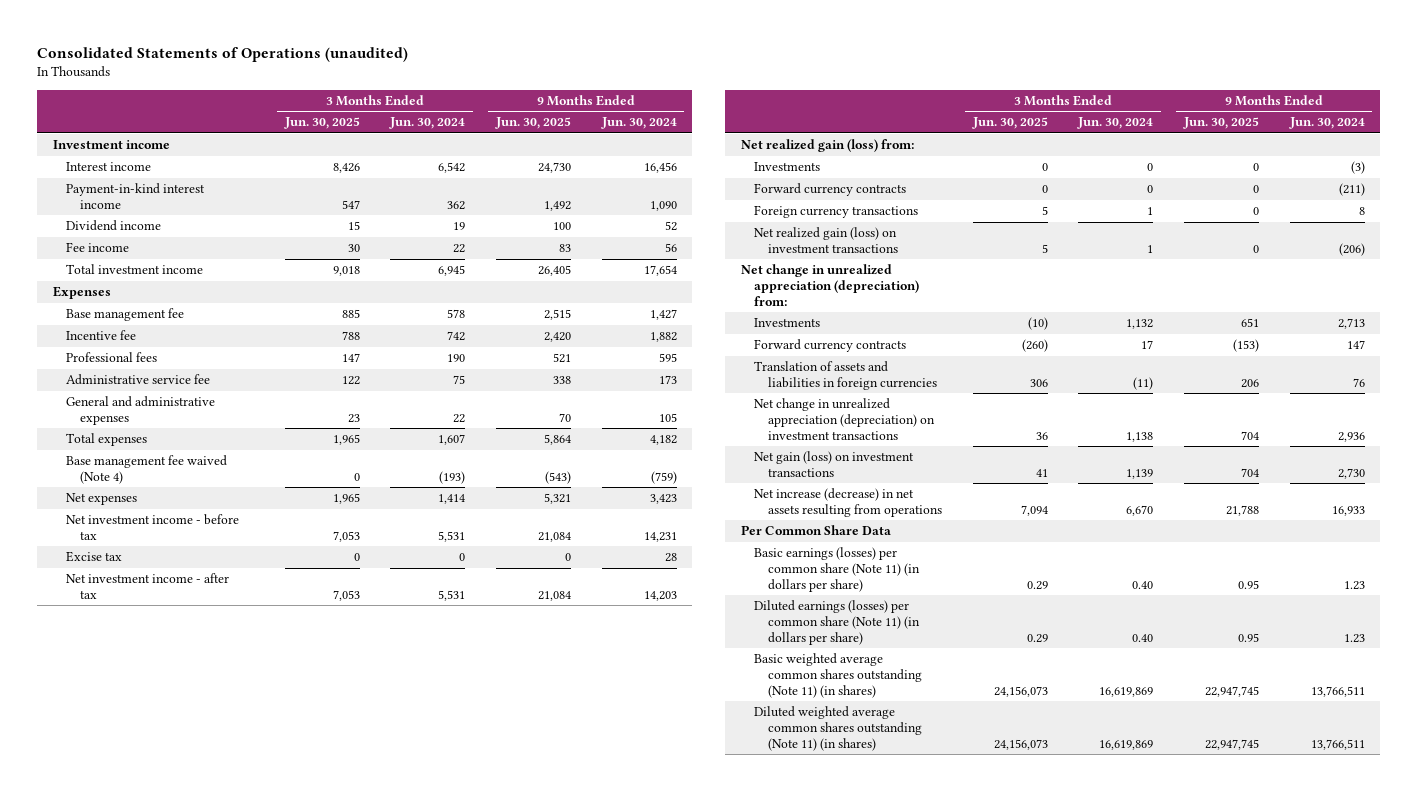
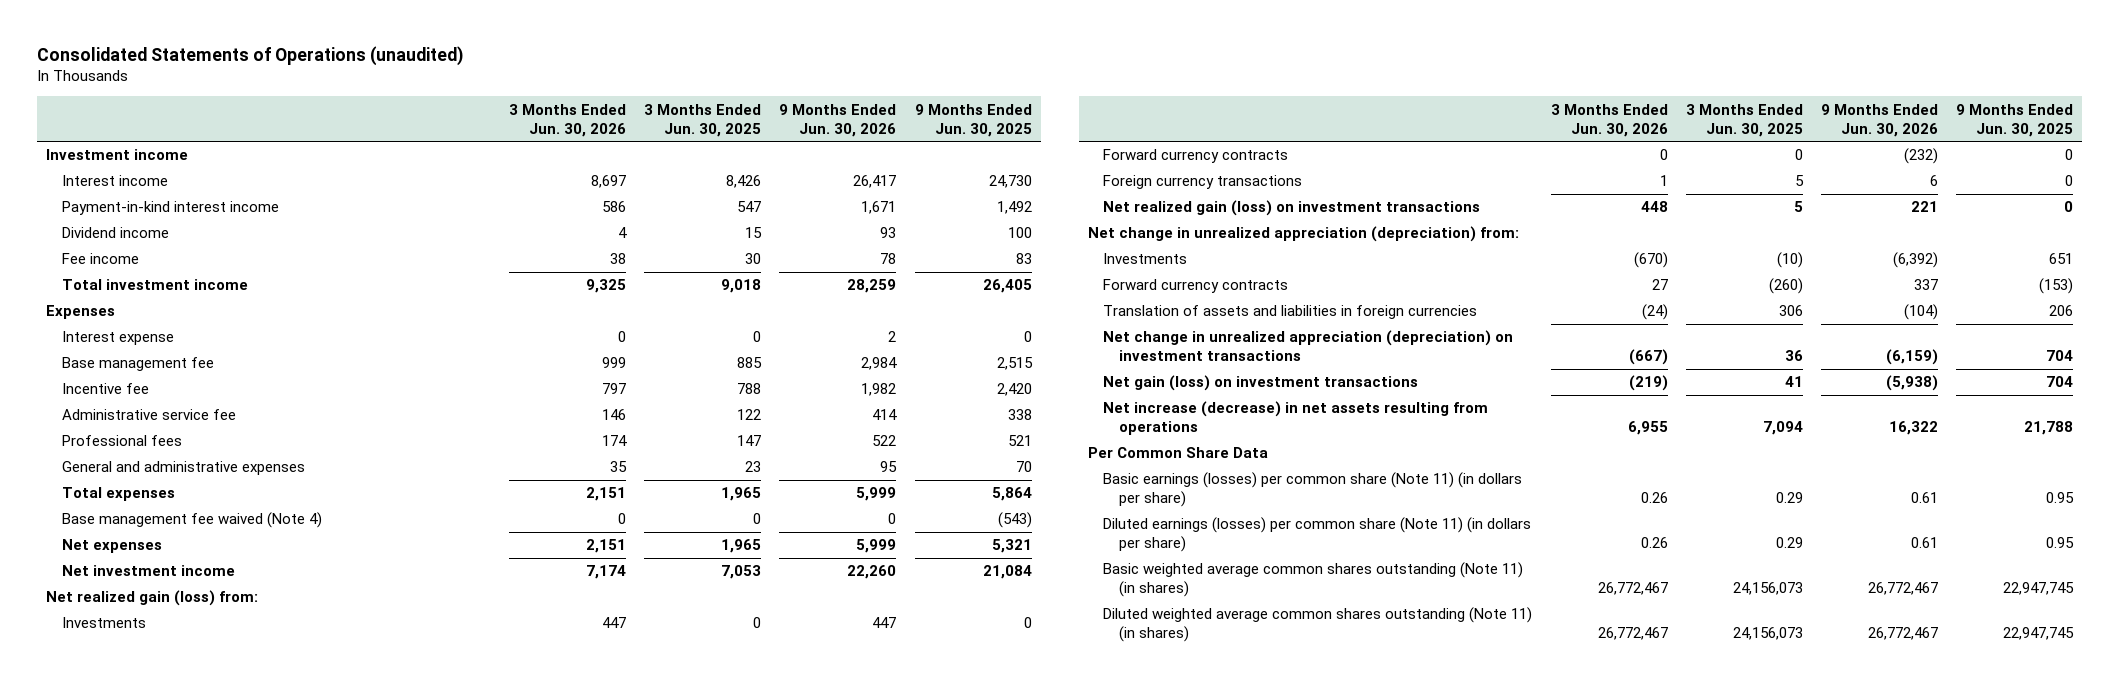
[389,117,466,130] Jun. 30, 2024 -> none
[600,117,677,130] Jun. 30, 2024 -> none
none -> [508,103,626,137] 3 Months Ended Jun. 30, 2026
none -> [779,103,897,137] 9 Months Ended Jun. 30, 2026
none -> [61,331,174,346] Interest expense
[66,352,158,363] Professional fees -> [61,435,182,447] Professional fees
[66,551,123,563] Excise tax -> none
[66,573,230,599] Net investment income - after tax -> none
[66,514,240,540] Net investment income - before tax -> [61,565,235,577] Net investment income

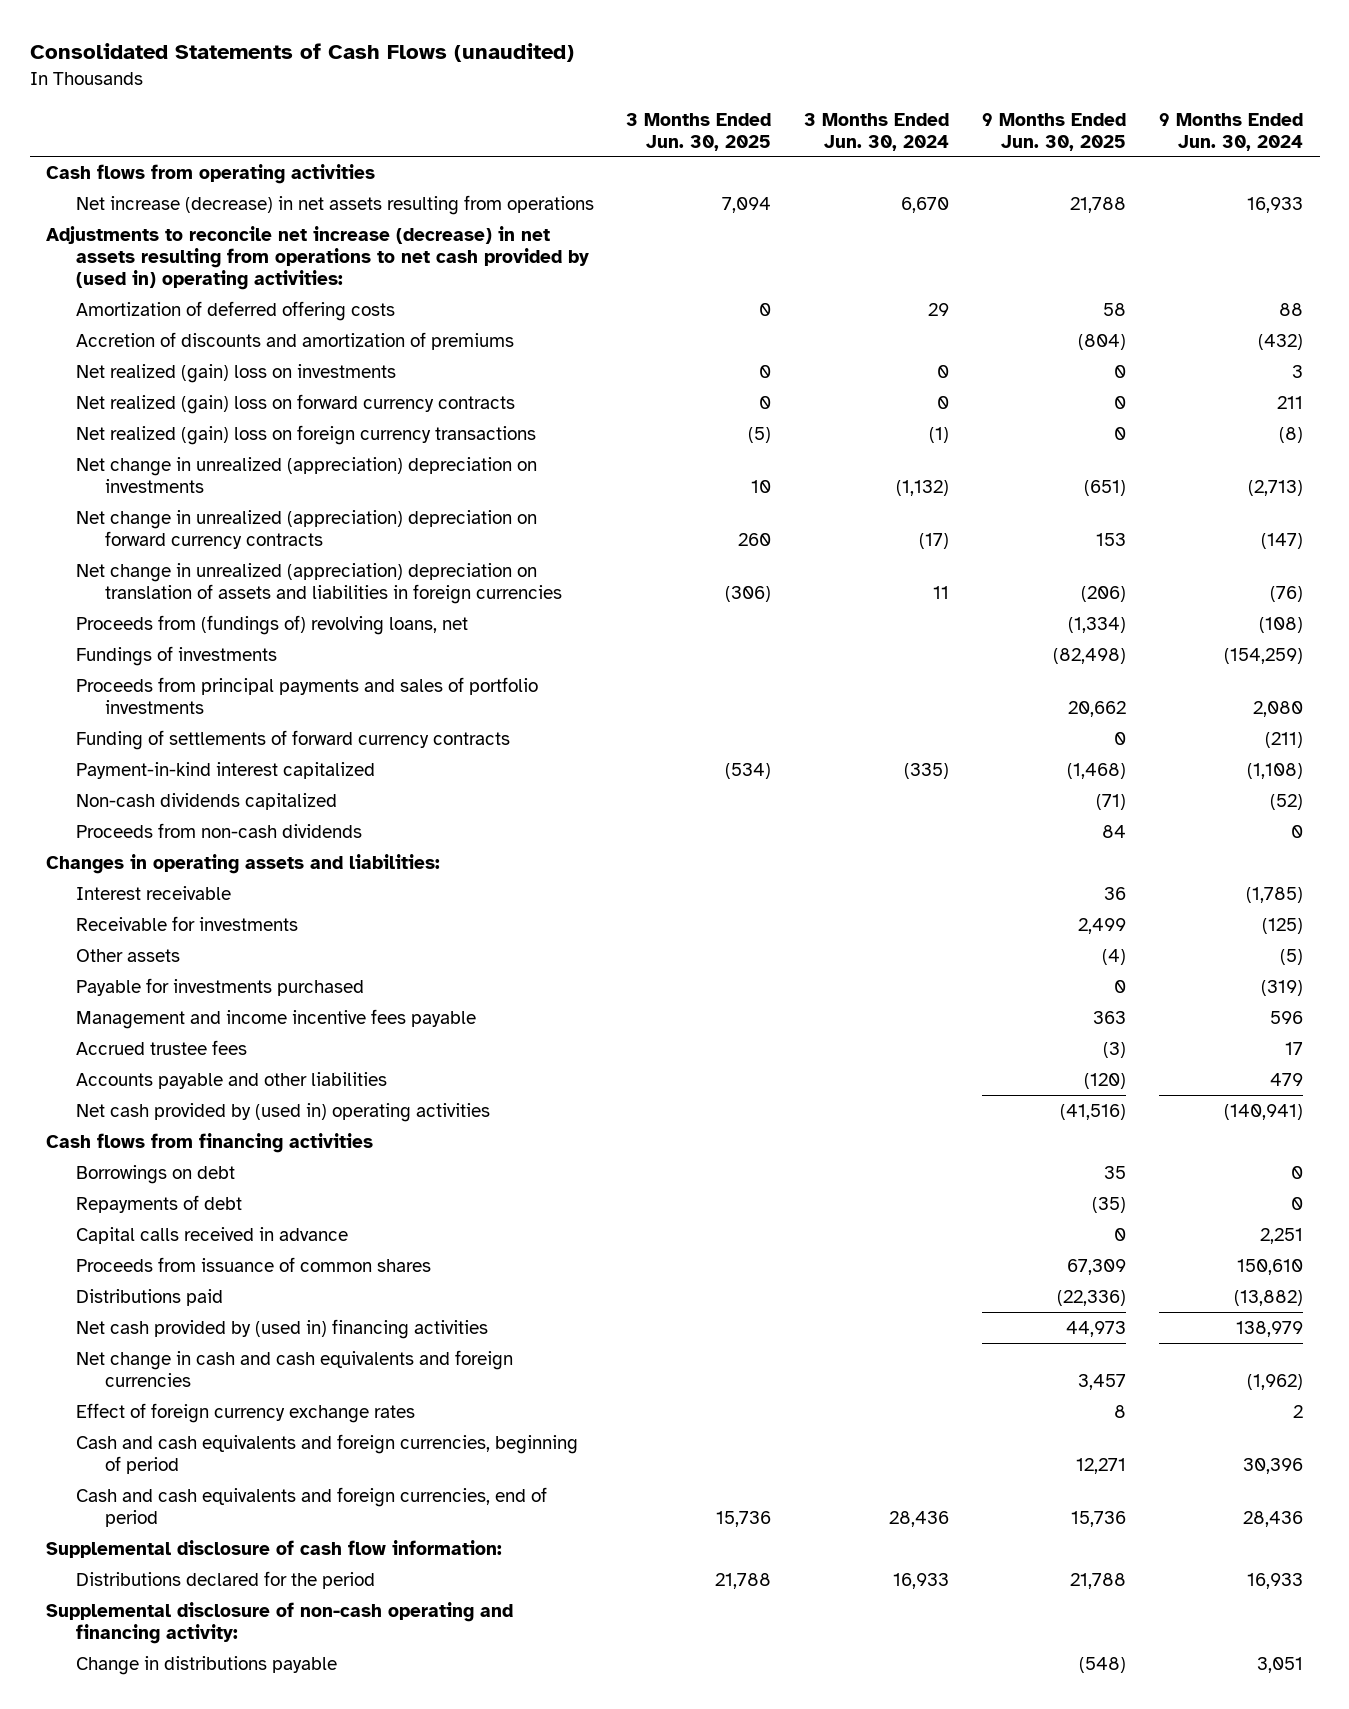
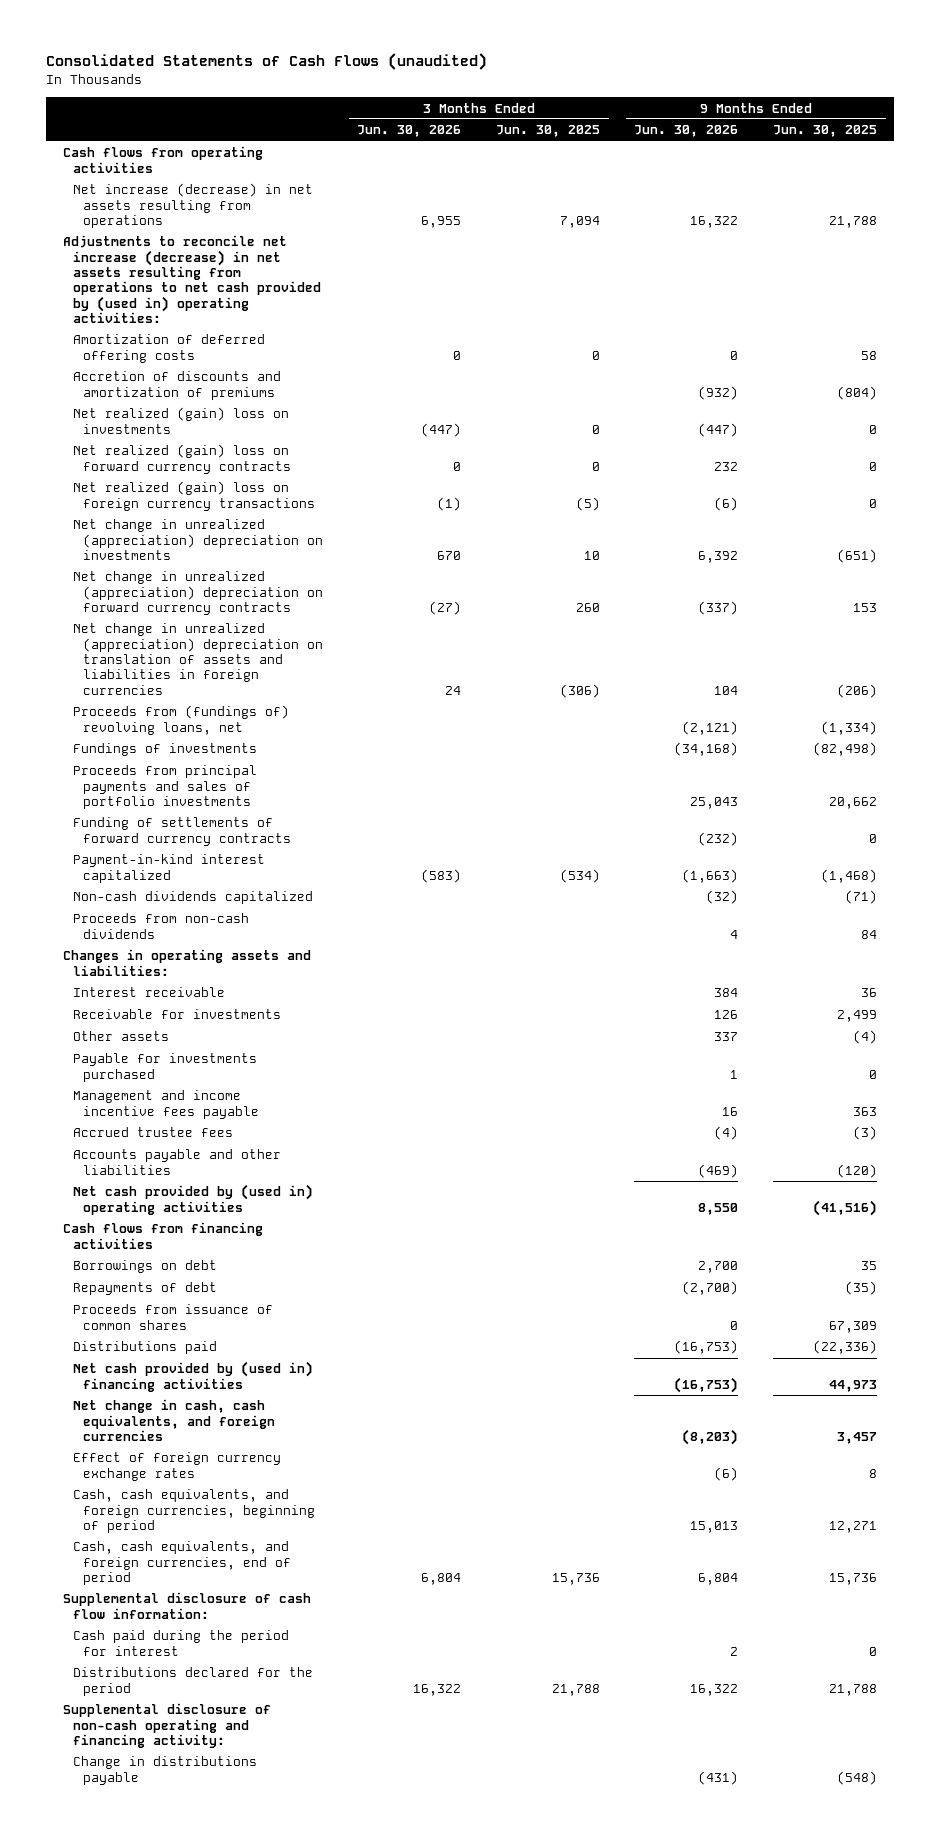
[804,112,950,151] 3 Months Ended Jun. 30, 2024 -> none
[1159,112,1304,151] 9 Months Ended Jun. 30, 2024 -> none
none -> [357,125,462,138] Jun. 30, 2026
none -> [634,125,739,138] Jun. 30, 2026
[75,1226,348,1244] Capital calls received in advance -> none
[75,1349,513,1387] Net change in cash and cash equivalents and foreign currencies -> [72,1399,275,1442] Net change in cash, cash equivalents, and foreign currencies
[75,1433,578,1474] Cash and cash equivalents and foreign currencies, beginning of period -> [72,1489,315,1534] Cash, cash equivalents, and foreign currencies, beginning of period
[75,1486,547,1527] Cash and cash equivalents and foreign currencies, end of period -> [72,1541,291,1586] Cash, cash equivalents, and foreign currencies, end of period
none -> [72,1630,289,1656] Cash paid during the period for interest

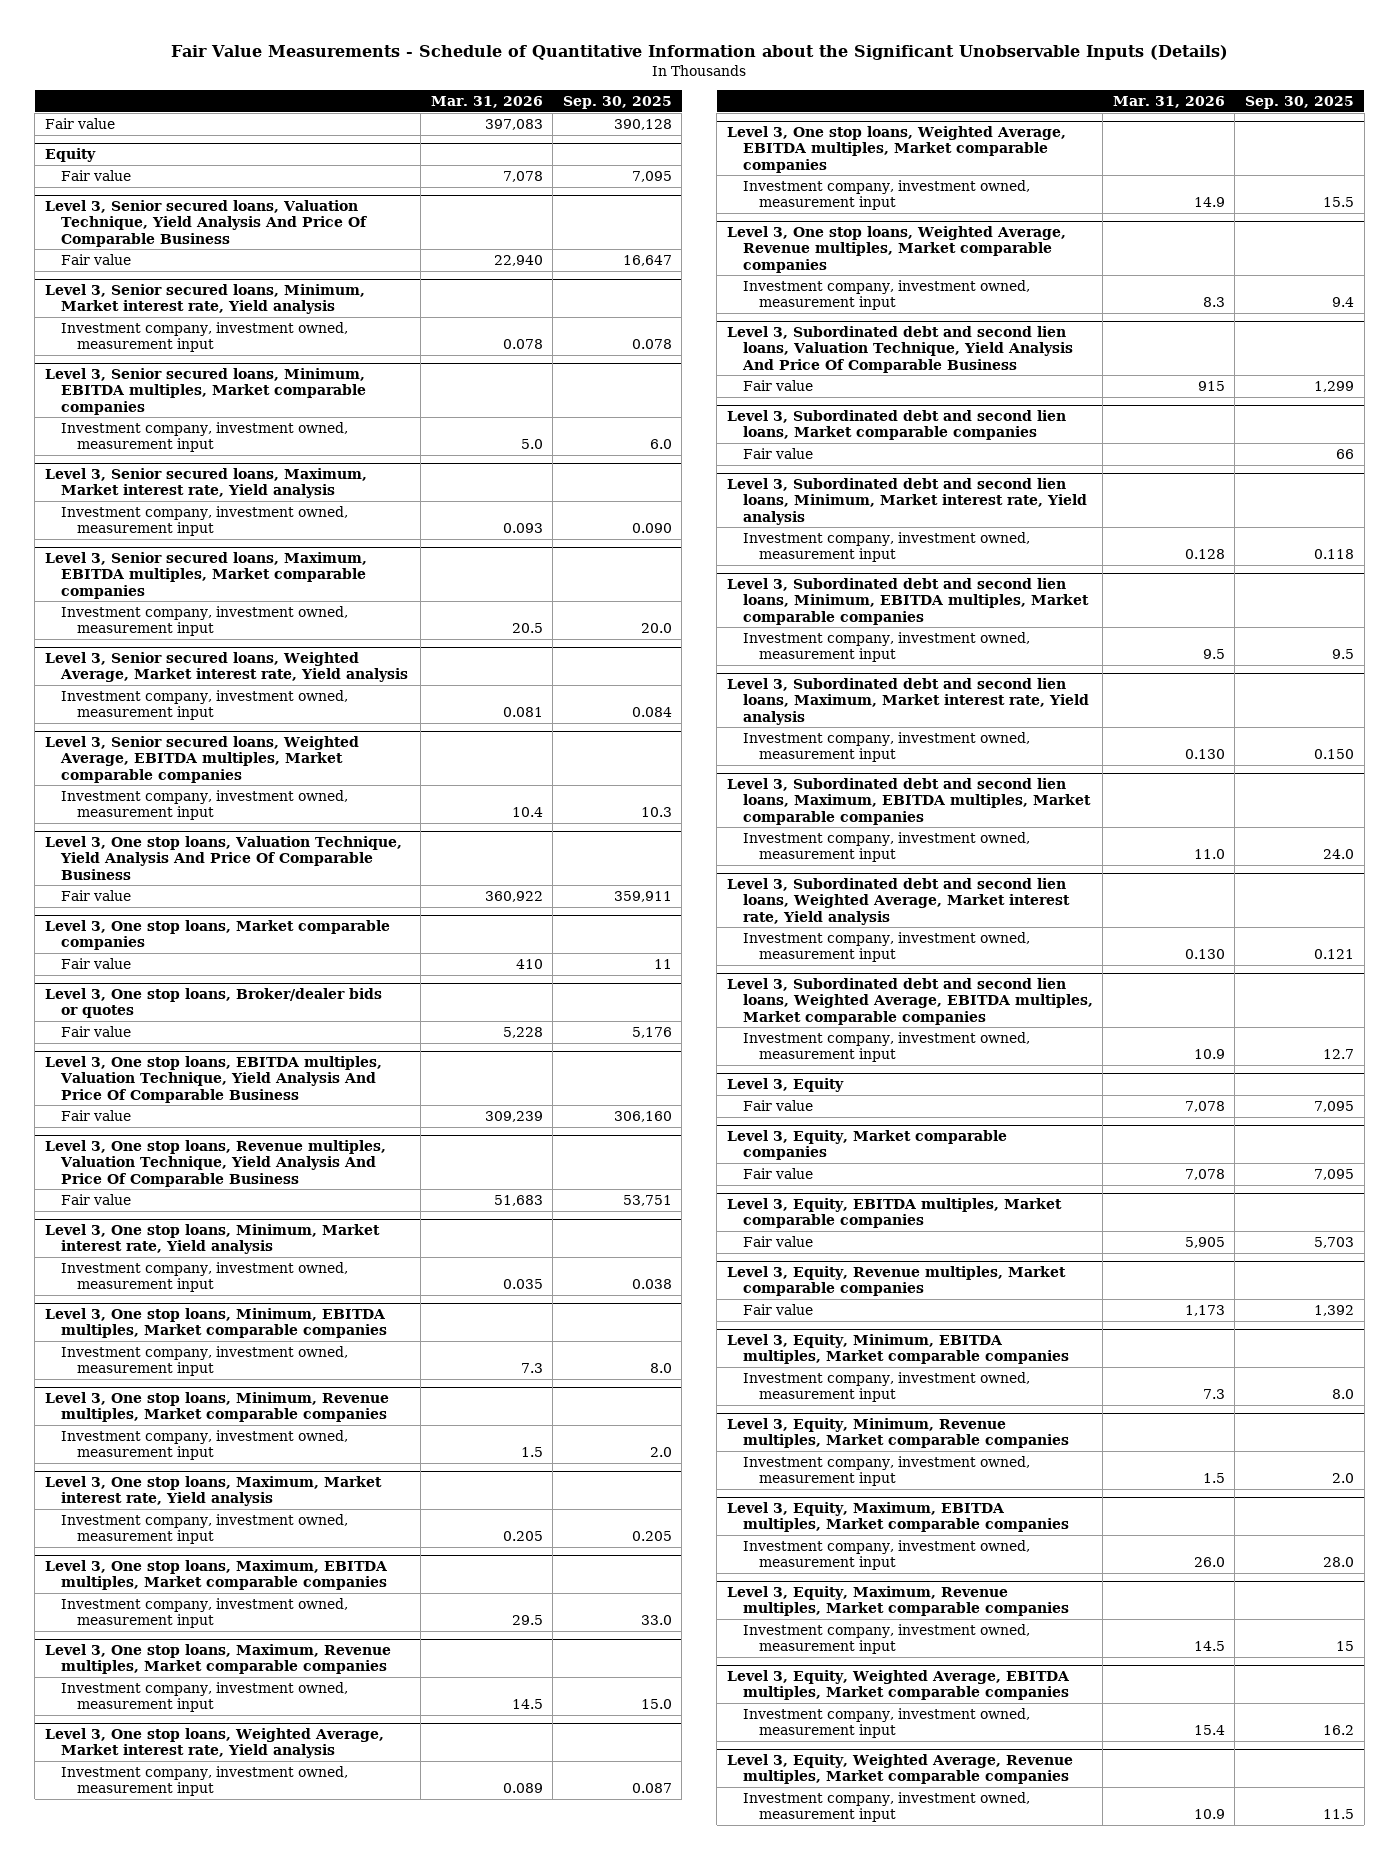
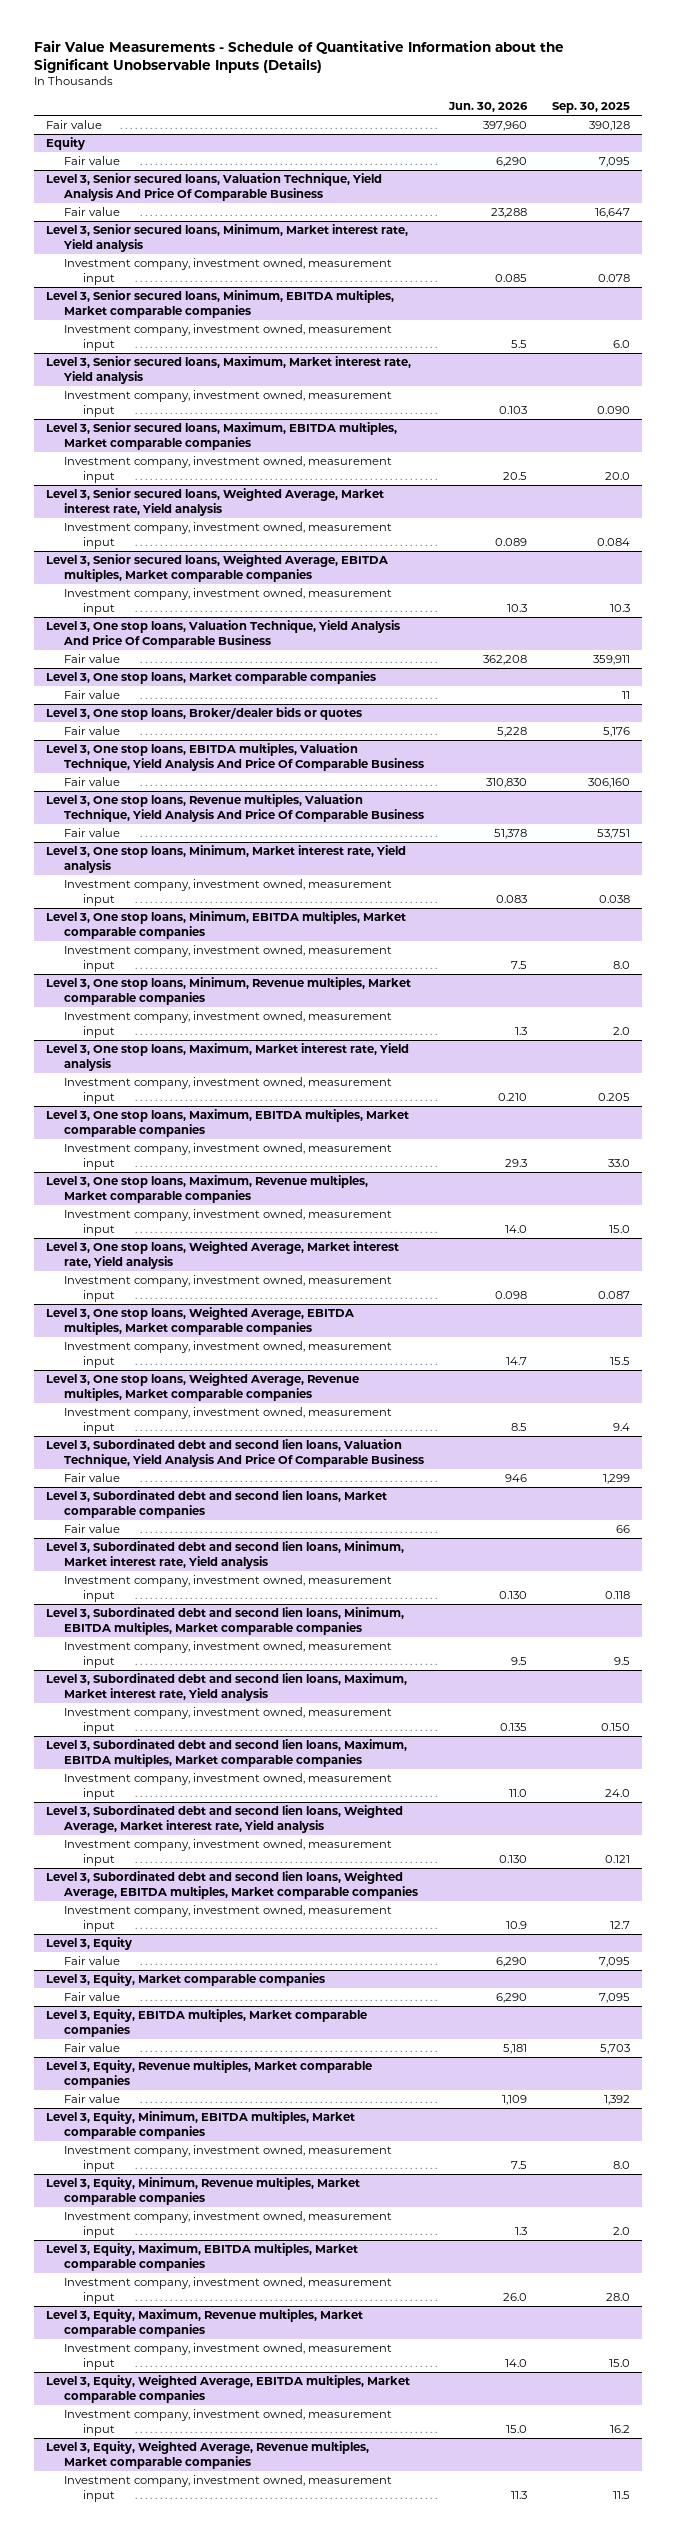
[430,95,543,108] Mar. 31, 2026 -> none
none -> [448,102,529,113] Jun. 30, 2026
[1335,1641,1354,1652] 15 -> [608,2358,630,2367] 15.0

